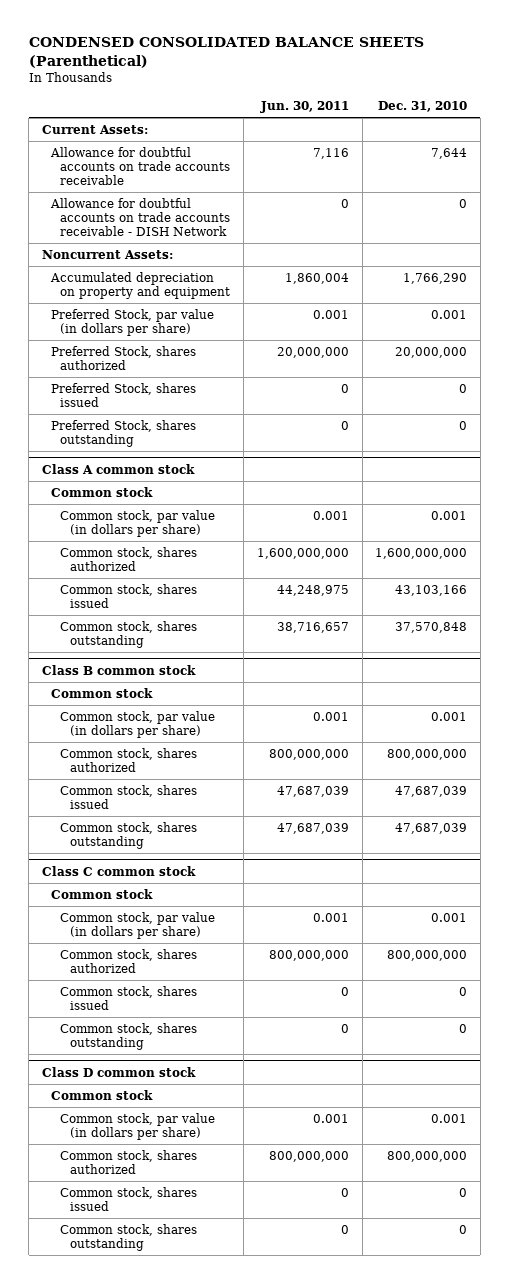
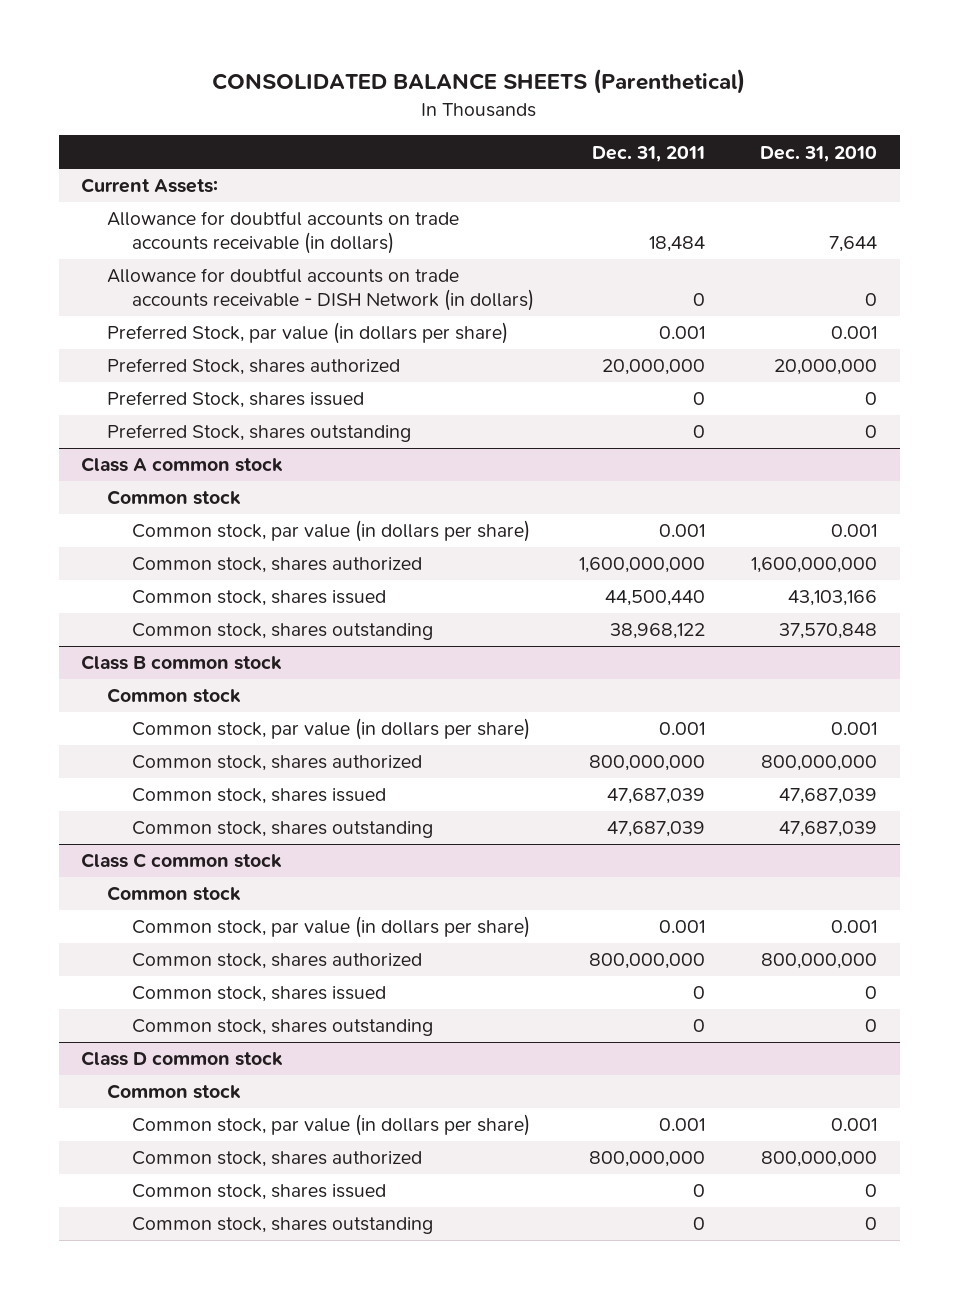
[28,37,424,69] CONDENSED CONSOLIDATED BALANCE SHEETS (Parenthetical) -> [212,69,746,95] CONSOLIDATED BALANCE SHEETS (Parenthetical)
[259,101,349,114] Jun. 30, 2011 -> none
none -> [592,145,706,162] Dec. 31, 2011
[41,249,173,259] Noncurrent Assets: -> none
[50,271,231,299] Accumulated depreciation on property and equipment -> none
[50,146,231,185] Allowance for doubtful accounts on trade accounts receivable -> [106,211,459,254] Allowance for doubtful accounts on trade accounts receivable (in dollars)
[50,197,231,236] Allowance for doubtful accounts on trade accounts receivable - DISH Network -> [106,268,534,311] Allowance for doubtful accounts on trade accounts receivable - DISH Network (in dollars)

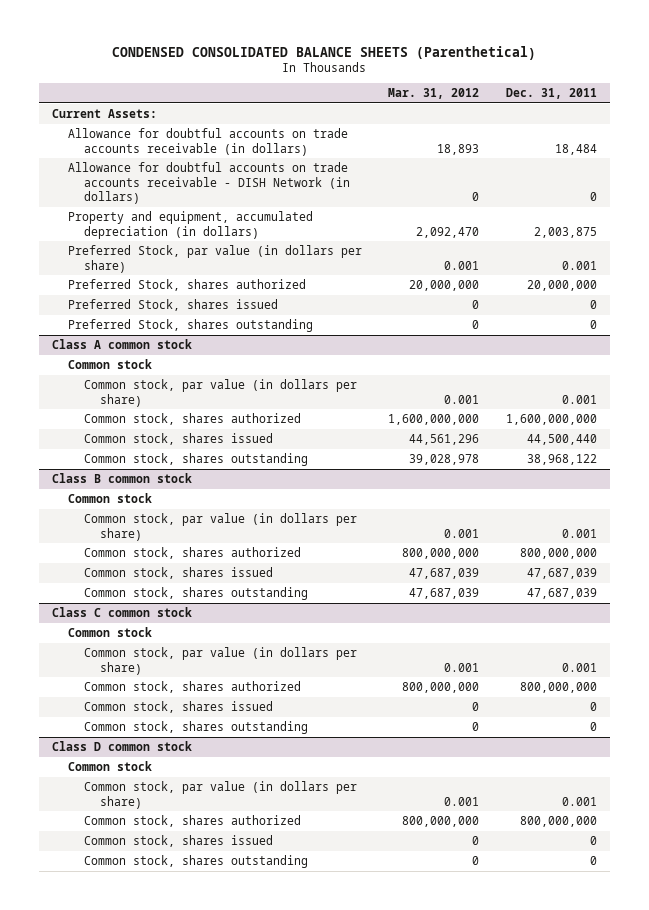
[212,69,746,95] CONSOLIDATED BALANCE SHEETS (Parenthetical) -> [112,45,537,60] CONDENSED CONSOLIDATED BALANCE SHEETS (Parenthetical)
[760,145,878,162] Dec. 31, 2010 -> none
none -> [388,88,480,100] Mar. 31, 2012
none -> [68,210,314,239] Property and equipment, accumulated depreciation (in dollars)

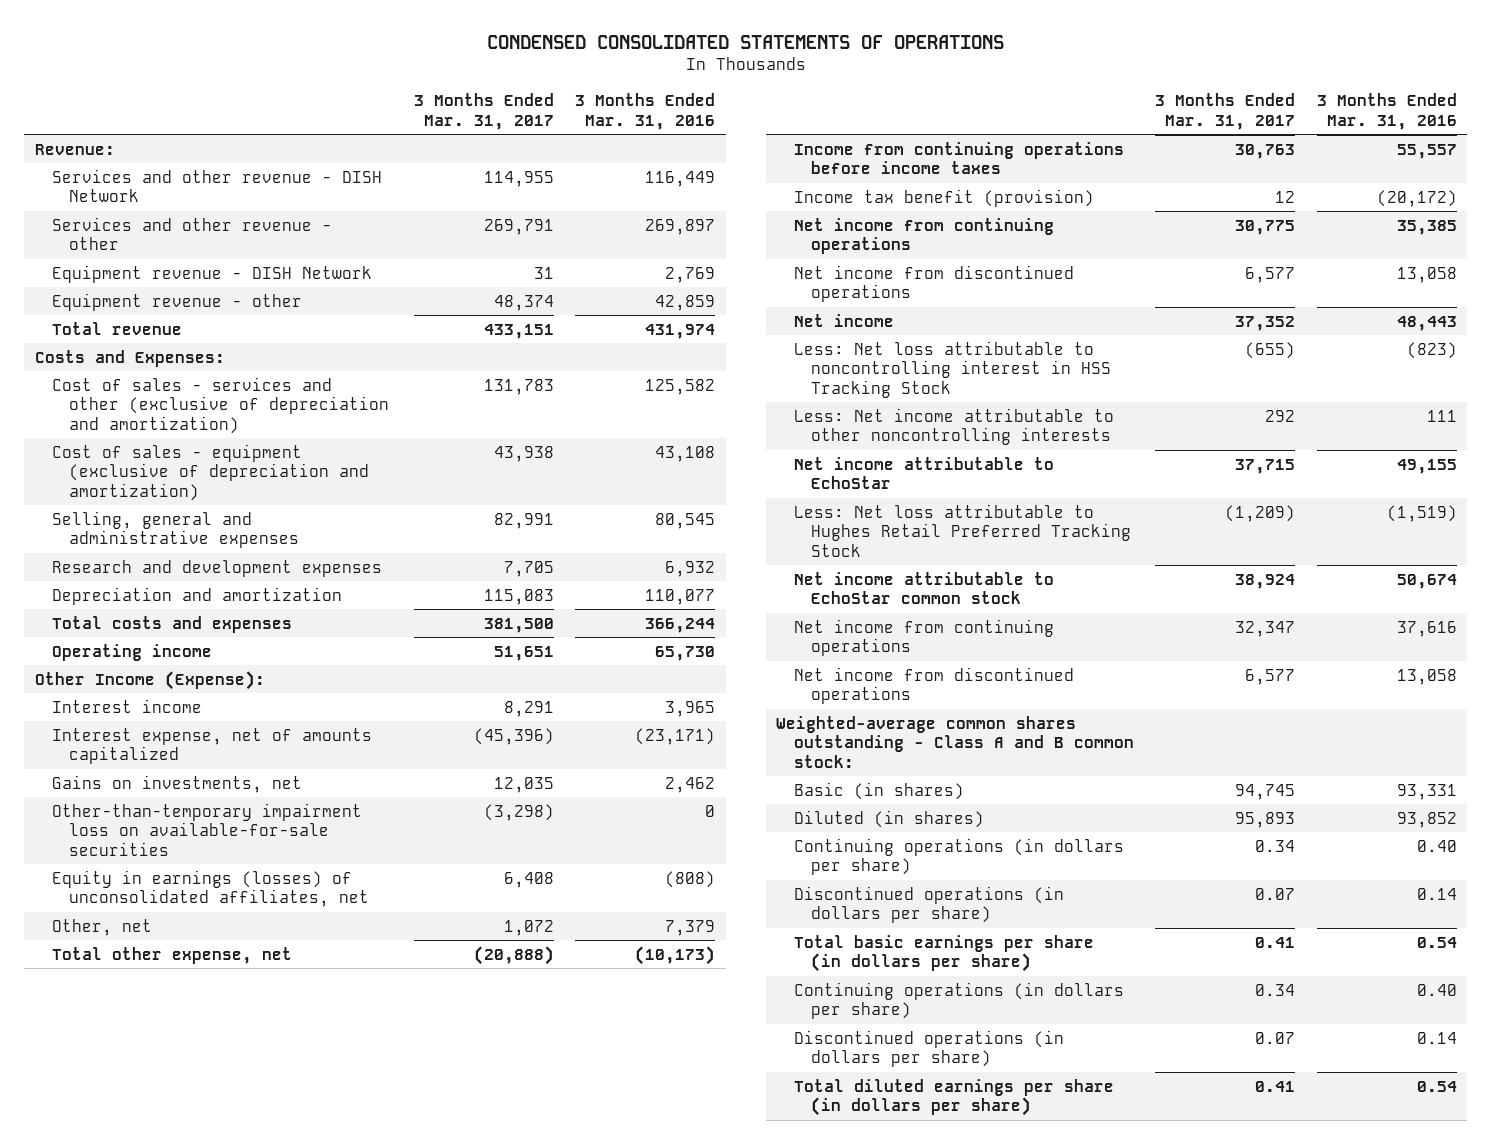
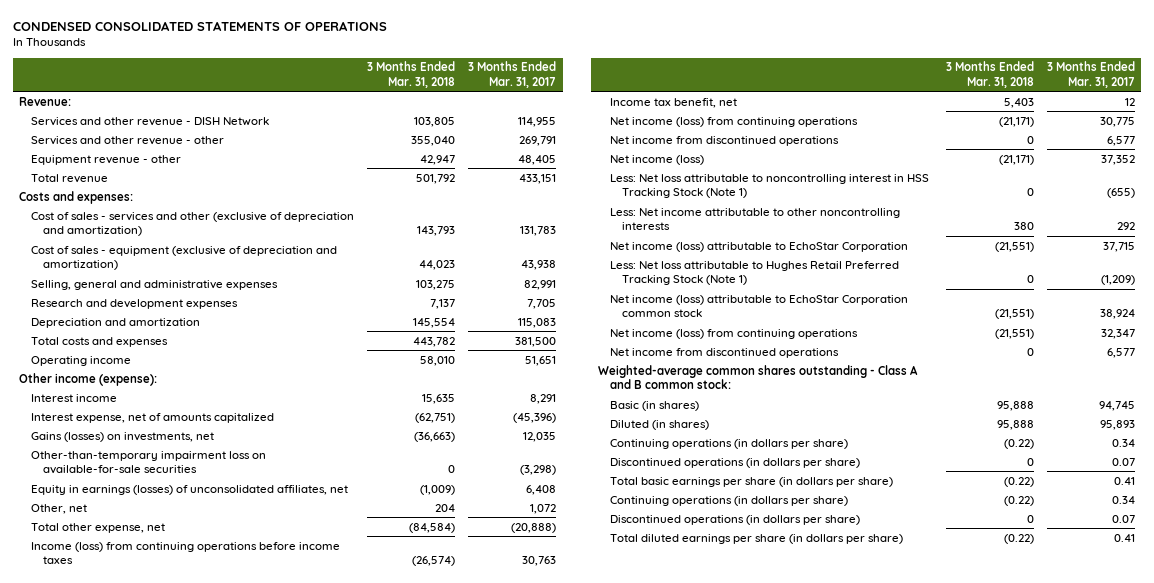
[575,93,716,130] 3 Months Ended Mar. 31, 2016 -> none
none -> [367,61,456,88] 3 Months Ended Mar. 31, 2018
[52,264,373,283] Equipment revenue - DISH Network -> none
[493,294,554,311] 48,374 -> [518,154,557,165] 48,405
[35,349,226,367] Costs and Expenses: -> [19,190,134,204] Costs and expenses:
[35,670,266,690] Other Income (Expense): -> [19,372,158,386] Other income (expense):
[52,774,303,793] Gains on investments, net -> [31,431,215,442] Gains (losses) on investments, net
[793,141,1124,175] Income from continuing operations before income taxes -> [31,541,341,565] Income (loss) from continuing operations before income taxes
[793,188,1094,207] Income tax benefit (provision) -> [609,97,737,108] Income tax benefit, net
[793,217,1054,255] Net income from continuing operations -> [609,116,858,127] Net income (loss) from continuing operations
[793,313,894,327] Net income -> [609,154,704,165] Net income (loss)
[793,340,1111,398] Less: Net loss attributable to noncontrolling interest in HSS Tracking Stock -> [609,173,929,199] Less: Net loss attributable to noncontrolling interest in HSS Tracking Stock (Note 1)
[793,456,1054,490] Net income attributable to EchoStar -> [609,241,908,252] Net income (loss) attributable to EchoStar Corporation
[793,503,1131,557] Less: Net loss attributable to Hughes Retail Preferred Tracking Stock -> [609,260,899,286] Less: Net loss attributable to Hughes Retail Preferred Tracking Stock (Note 1)
[793,571,1054,605] Net income attributable to EchoStar common stock -> [609,294,908,318] Net income (loss) attributable to EchoStar Corporation common stock
[793,618,1054,657] Net income from continuing operations -> [609,328,858,339] Net income (loss) from continuing operations

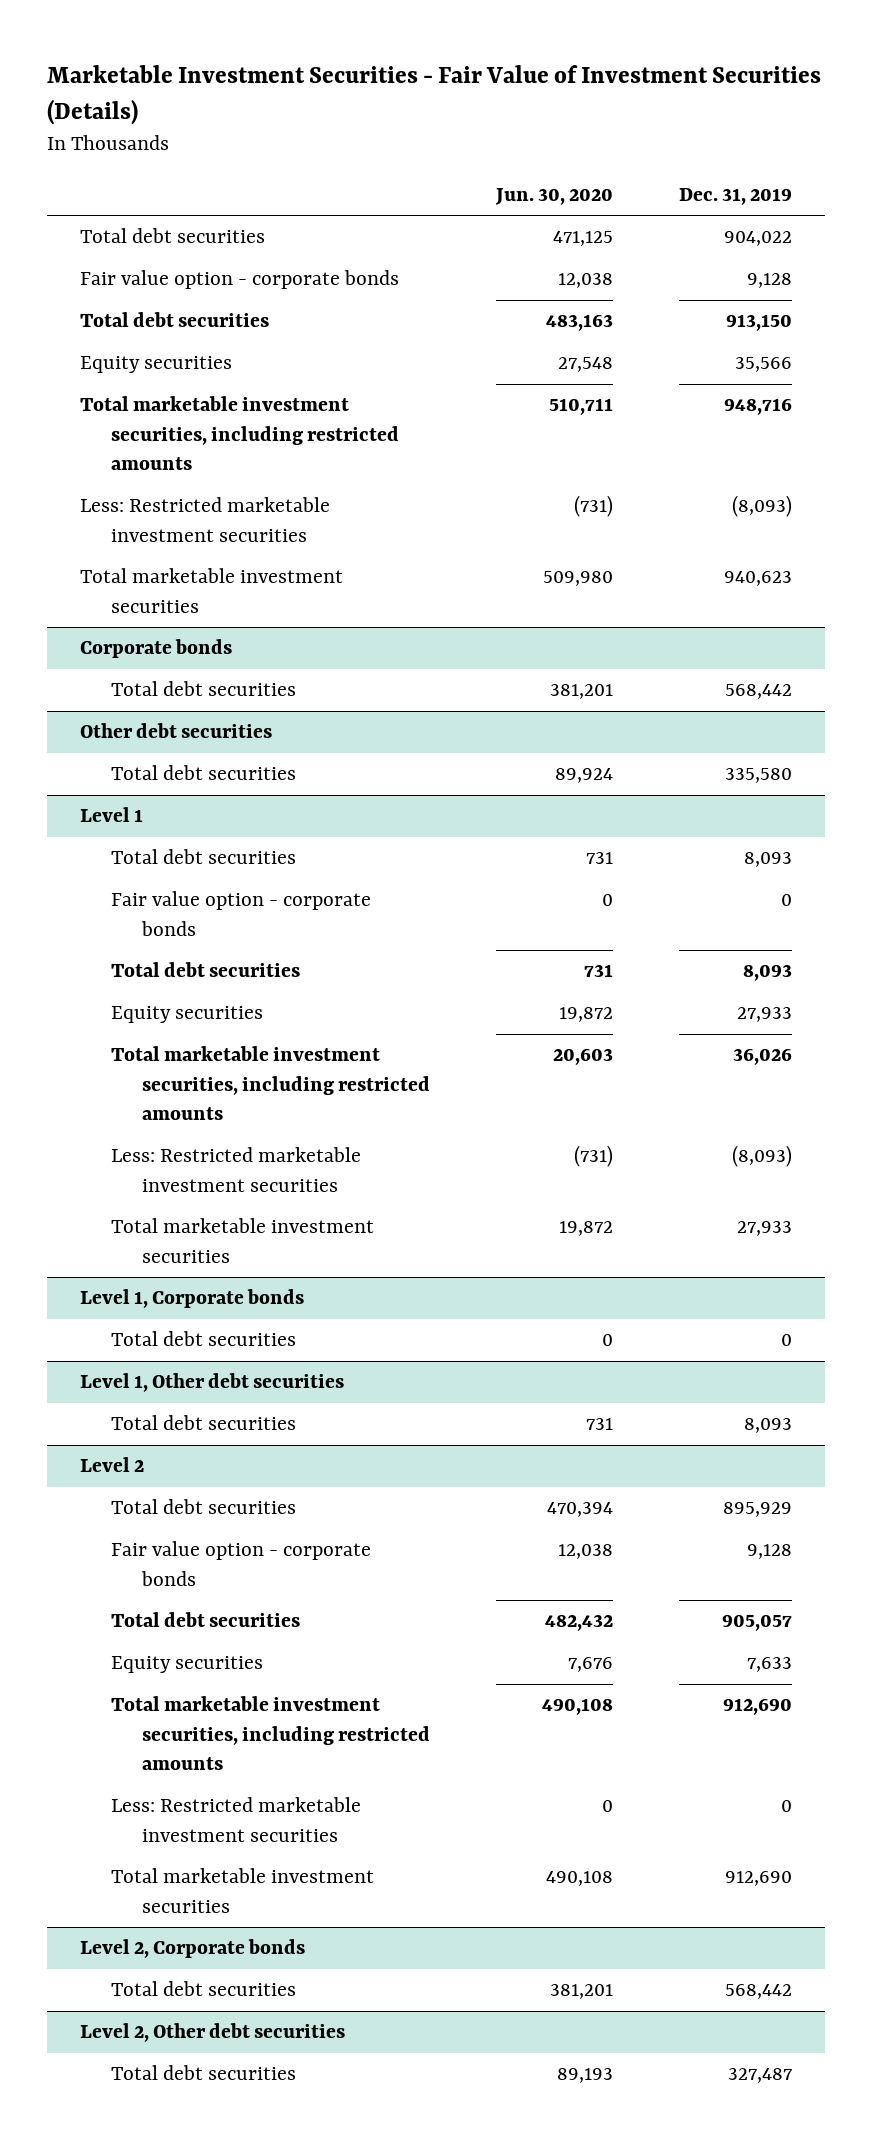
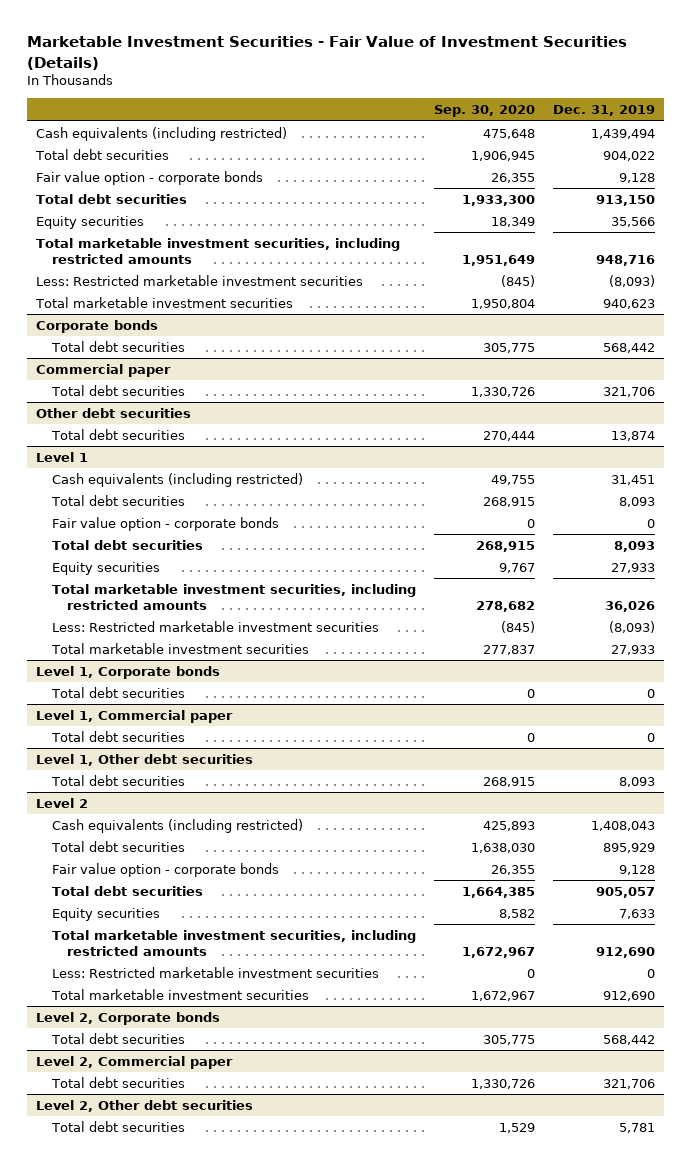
[494,187,613,205] Jun. 30, 2020 -> none
none -> [433,105,535,118] Sep. 30, 2020
none -> [36,126,288,141] Cash equivalents (including restricted)
none -> [36,363,172,377] Commercial paper
none -> [50,384,185,396] Total debt securities
[725,768,793,784] 335,580 -> [610,430,655,441] 13,874
none -> [51,472,303,487] Cash equivalents (including restricted)
none -> [36,709,234,723] Level 1, Commercial paper
none -> [50,730,185,742] Total debt securities
none -> [51,818,303,833] Cash equivalents (including restricted)
none -> [36,1055,234,1069] Level 2, Commercial paper
none -> [50,1076,185,1088] Total debt securities
[728,2068,793,2084] 327,487 -> [618,1122,655,1133] 5,781

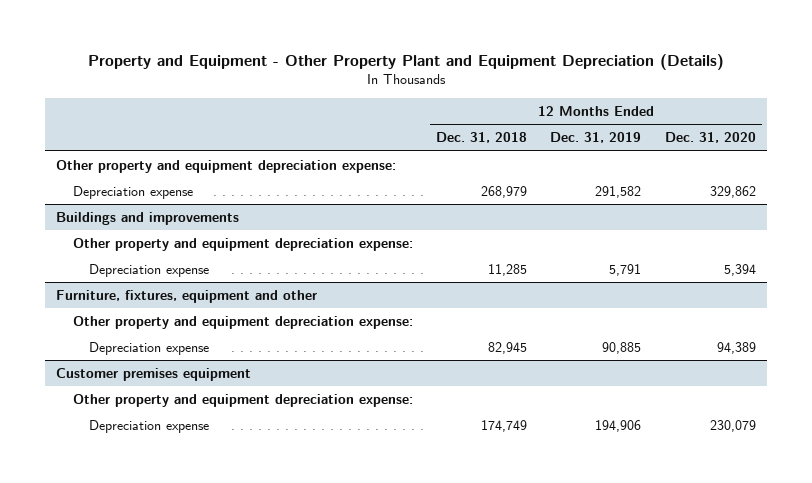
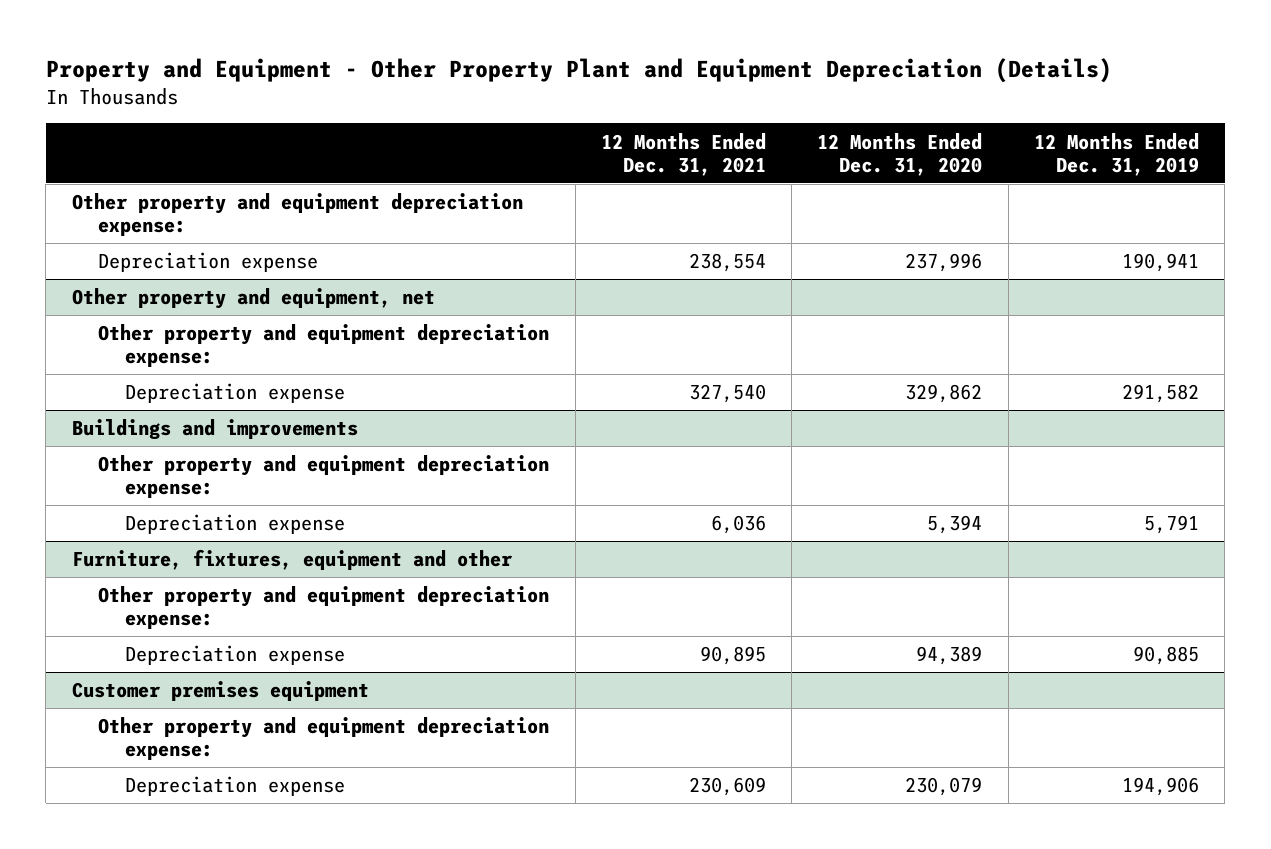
[436,132,528,144] Dec. 31, 2018 -> none
none -> [600,132,766,176] 12 Months Ended Dec. 31, 2021
none -> [98,252,319,273] Depreciation expense
none -> [71,288,435,310] Other property and equipment, net
none -> [98,324,550,368] Other property and equipment depreciation expense:

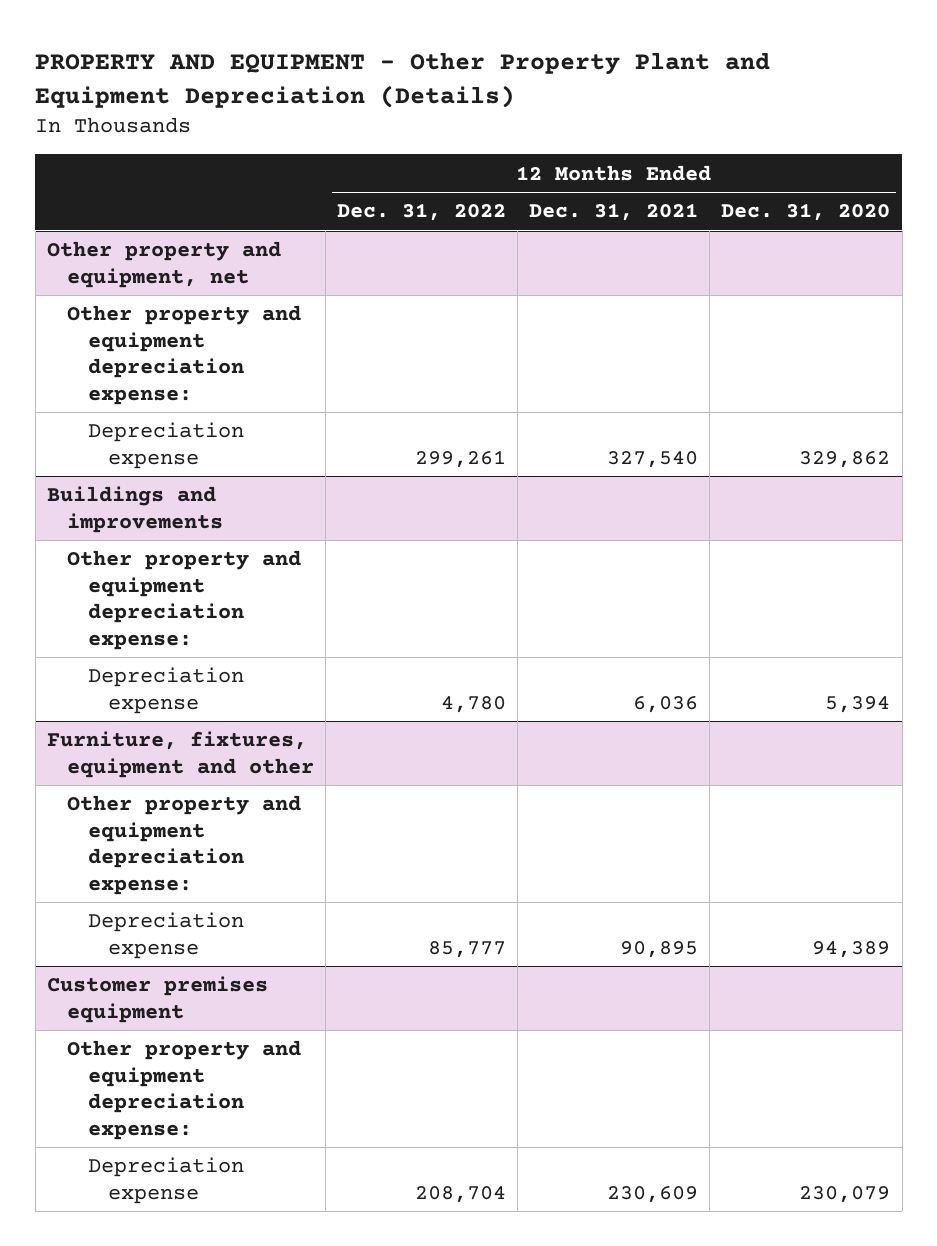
[45,57,1112,83] Property and Equipment - Other Property Plant and Equipment Depreciation (Details) -> [35,52,771,109] PROPERTY AND EQUIPMENT - Other Property Plant and Equipment Depreciation (Details)
[1034,132,1200,176] 12 Months Ended Dec. 31, 2019 -> none
none -> [337,203,507,222] Dec. 31, 2022
[71,193,523,237] Other property and equipment depreciation expense: -> none
[98,252,319,273] Depreciation expense -> none

